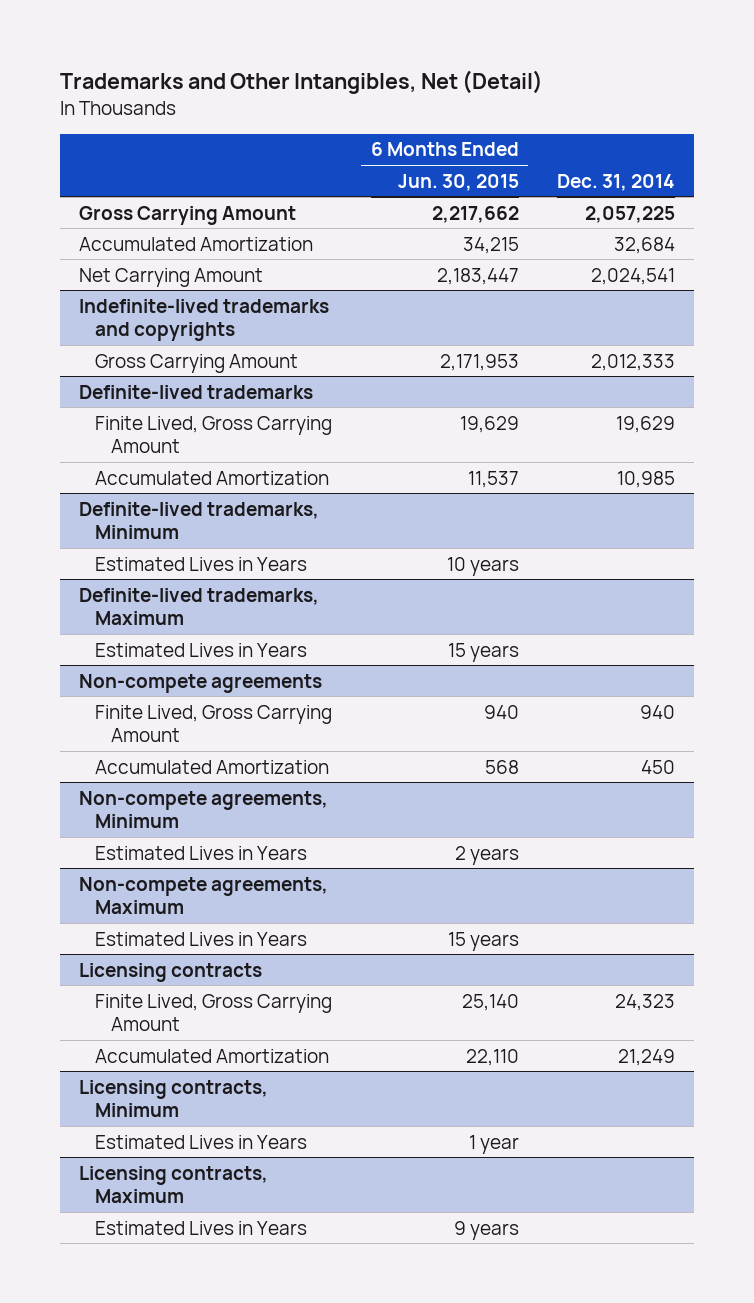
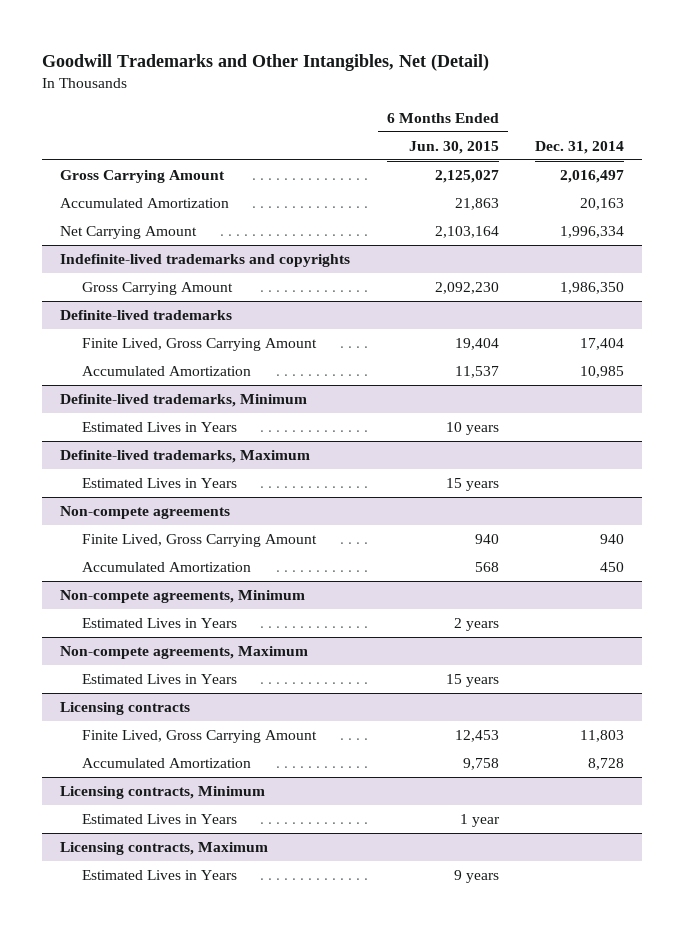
[60,70,544,95] Trademarks and Other Intangibles, Net (Detail) -> [42,53,490,71] Goodwill Trademarks and Other Intangibles, Net (Detail)
[431,205,519,223] 2,217,662 -> [434,170,499,184] 2,125,027
[585,205,676,223] 2,057,225 -> [559,170,624,184] 2,016,497
[462,236,519,254] 34,215 -> [454,198,499,211] 21,863
[614,236,676,254] 32,684 -> [579,198,624,211] 20,163
[436,267,519,285] 2,183,447 -> [434,226,499,239] 2,103,164
[591,267,676,285] 2,024,541 -> [559,226,624,239] 1,996,334
[439,353,519,371] 2,171,953 -> [434,282,499,295] 2,092,230
[591,353,676,371] 2,012,333 -> [559,282,624,295] 1,986,350
[459,415,519,433] 19,629 -> [454,338,499,351] 19,404
[616,415,676,433] 19,629 -> [579,338,624,351] 17,404
[461,993,519,1011] 25,140 -> [454,730,499,743] 12,453
[615,993,676,1011] 24,323 -> [579,730,624,743] 11,803
[465,1048,519,1066] 22,110 -> [462,758,499,771] 9,758
[618,1048,676,1066] 21,249 -> [587,758,624,771] 8,728

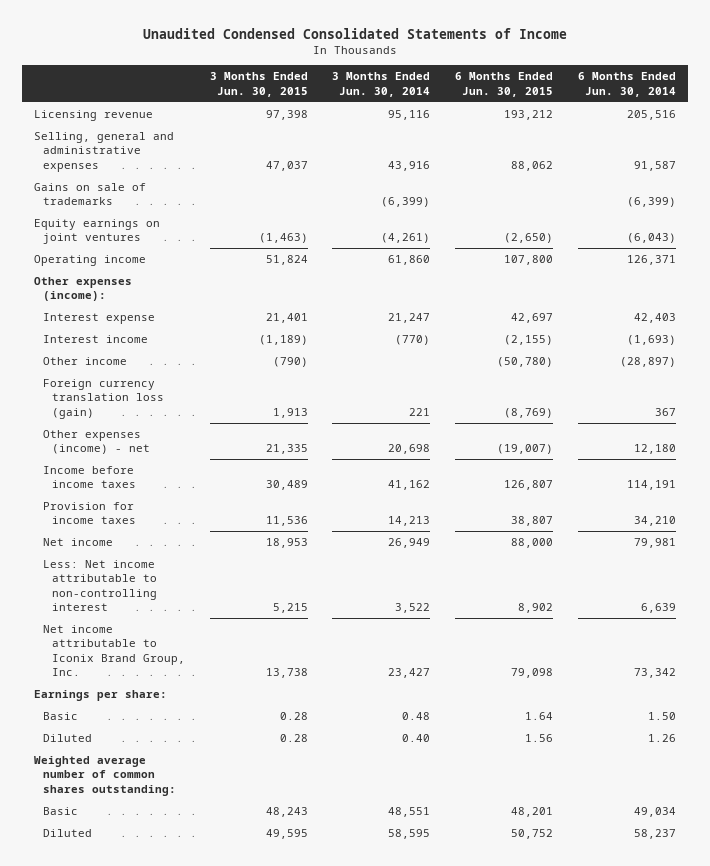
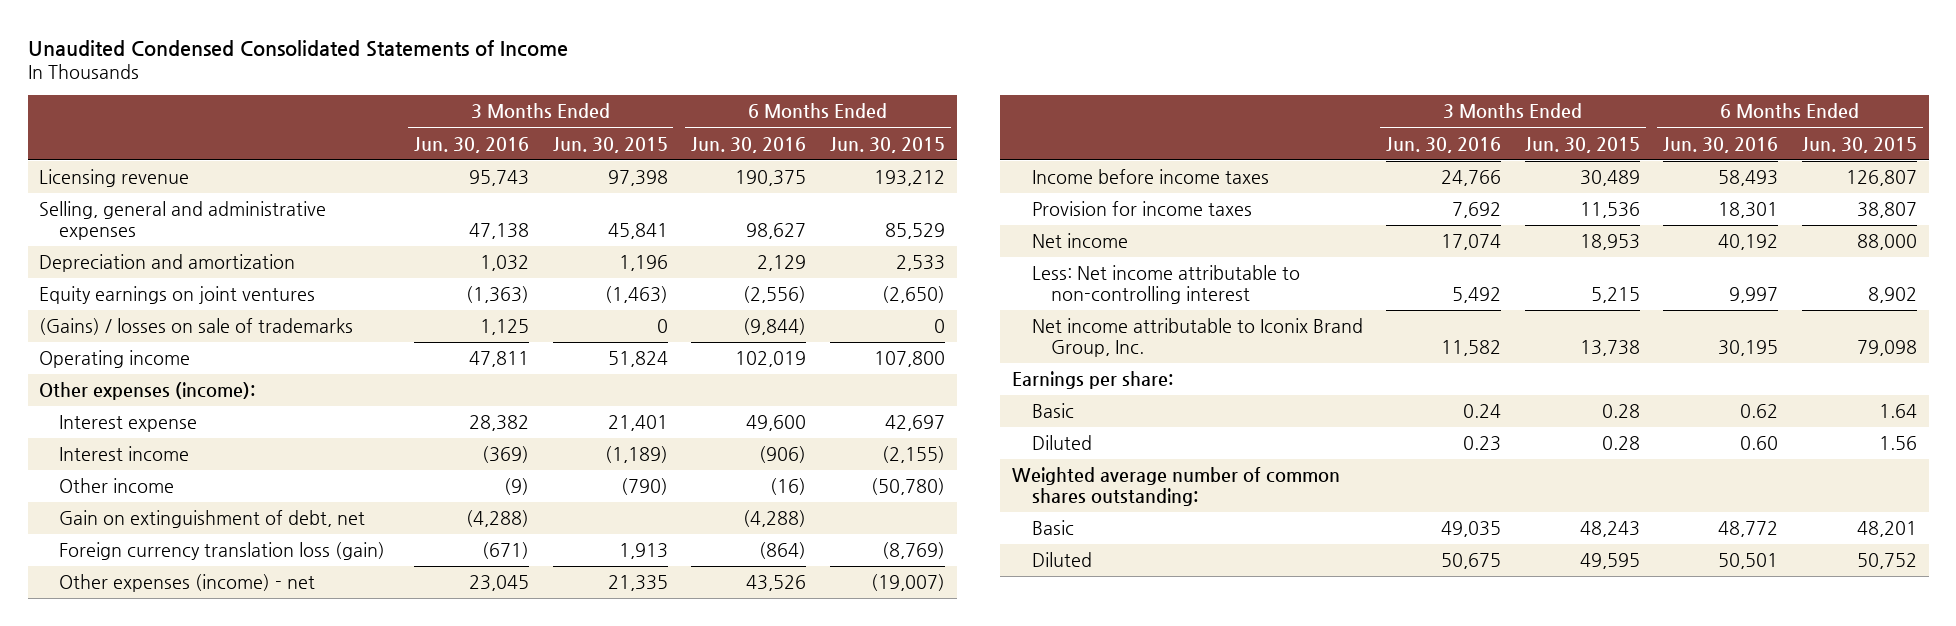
[332,72,431,97] 3 Months Ended Jun. 30, 2014 -> none
[577,72,676,97] 6 Months Ended Jun. 30, 2014 -> none
none -> [413,136,529,153] Jun. 30, 2016
none -> [691,136,807,153] Jun. 30, 2016
[34,182,147,206] Gains on sale of trademarks -> none
[265,160,308,171] 47,037 -> [607,222,668,239] 45,841
[510,160,553,171] 88,062 -> [884,222,945,239] 85,529
none -> [39,254,296,273] Depreciation and amortization
none -> [39,318,354,336] (Gains) / losses on sale of trademarks
none -> [59,510,366,529] Gain on extinguishment of debt, net

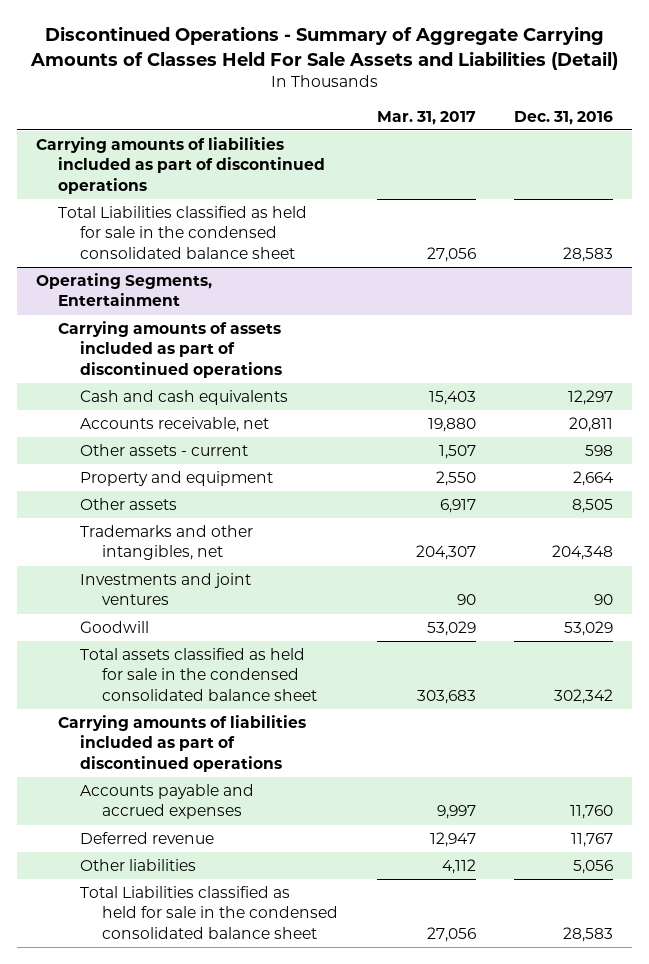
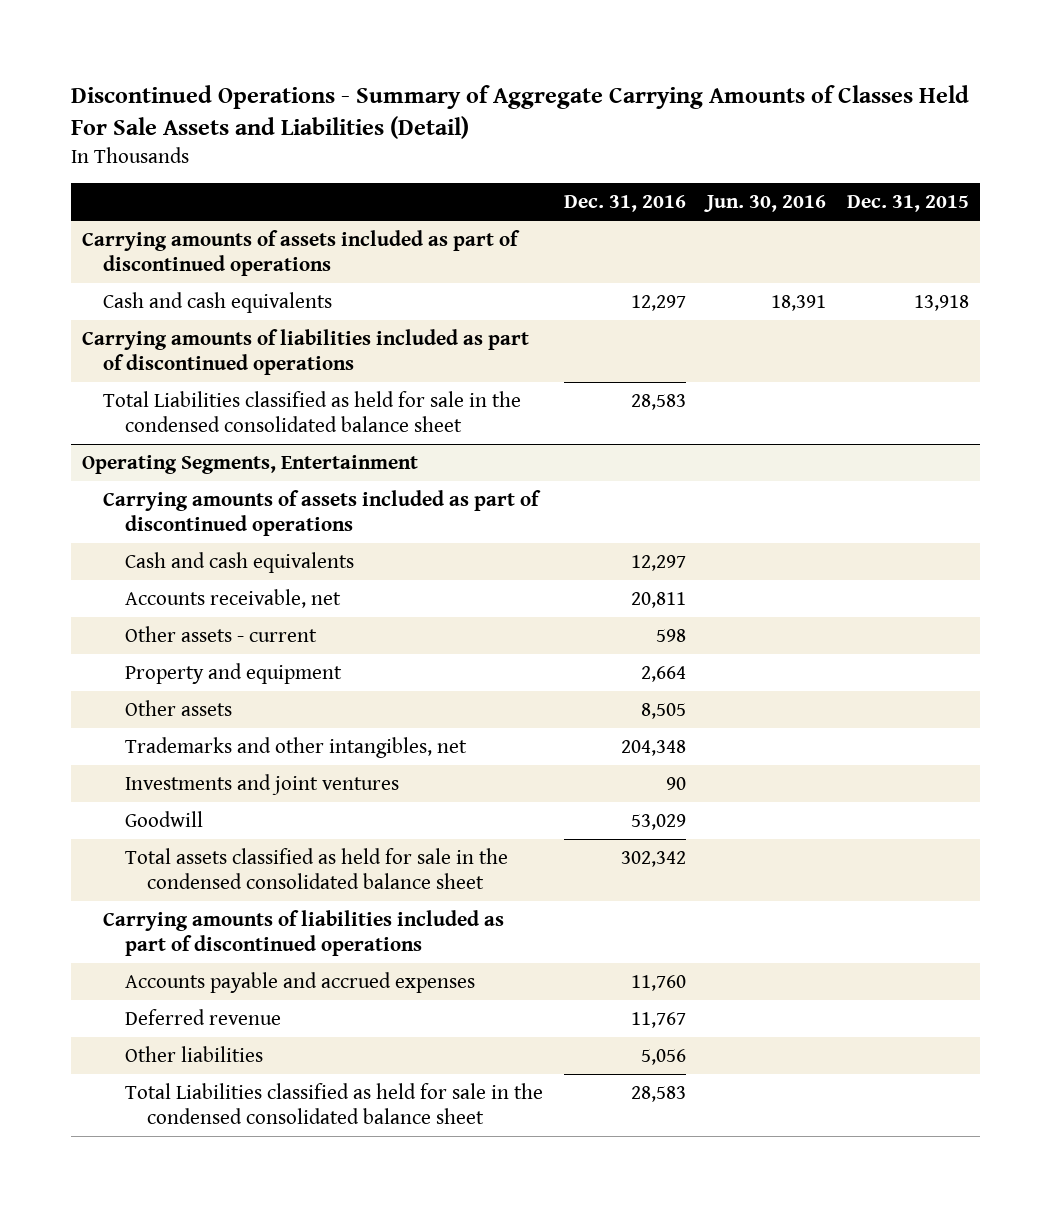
[376,110,476,125] Mar. 31, 2017 -> none
none -> [704,194,827,212] Jun. 30, 2016
none -> [847,194,970,212] Dec. 31, 2015
none -> [81,229,520,276] Carrying amounts of assets included as part of discontinued operations
none -> [103,291,333,313] Cash and cash equivalents

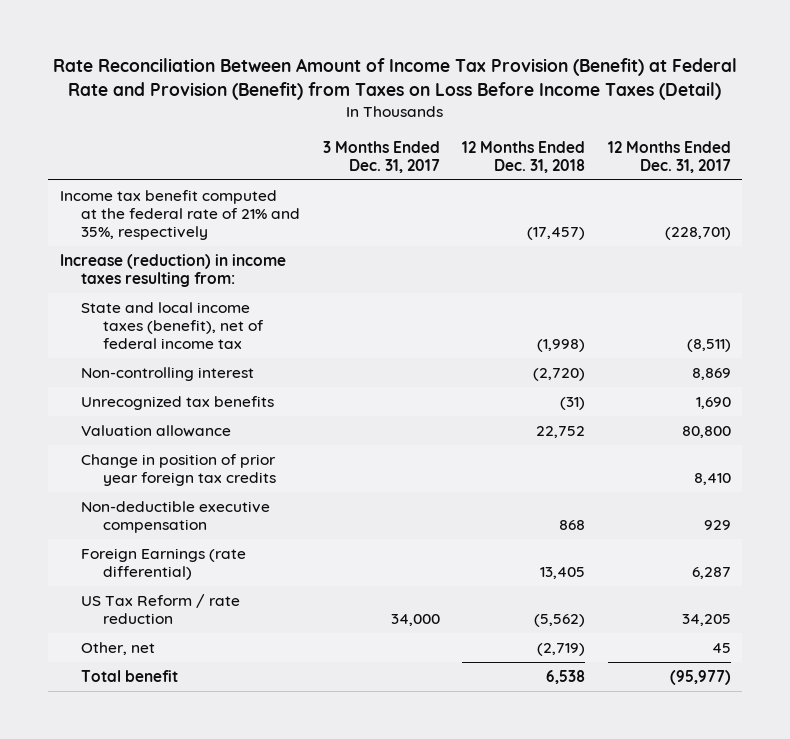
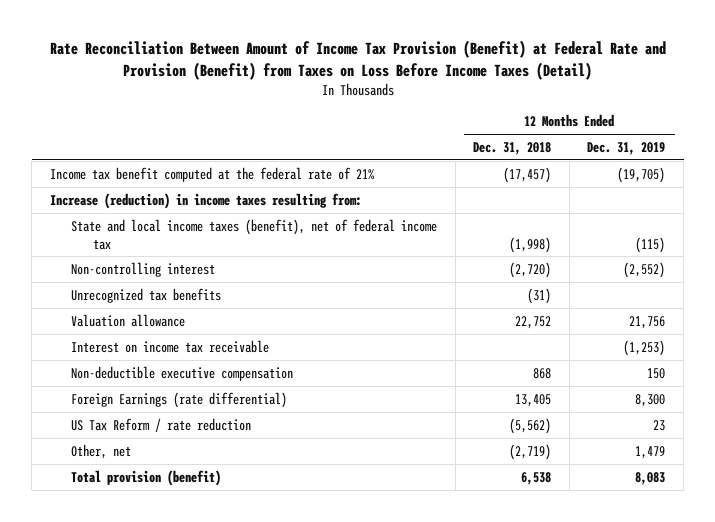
[322,140,440,173] 3 Months Ended Dec. 31, 2017 -> none
[607,140,731,173] 12 Months Ended Dec. 31, 2017 -> none
none -> [587,141,666,155] Dec. 31, 2019
[59,190,301,241] Income tax benefit computed at the federal rate of 21% and 35%, respectively -> [49,166,374,182] Income tax benefit computed at the federal rate of 21%
[81,454,277,487] Change in position of prior year foreign tax credits -> none
none -> [71,339,270,353] Interest on income tax receivable
[81,670,179,683] Total benefit -> [71,469,222,486] Total provision (benefit)

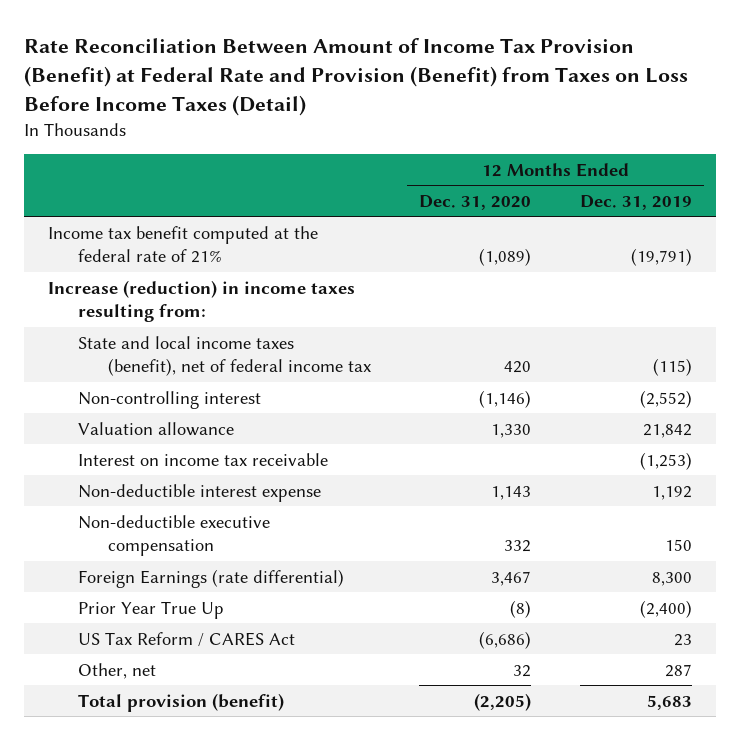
[473,141,552,155] Dec. 31, 2018 -> none
none -> [419,194,532,210] Dec. 31, 2020
[617,166,666,183] (19,705) -> [631,248,693,267] (19,791)
[71,287,222,303] Unrecognized tax benefits -> none
[629,315,666,329] 21,756 -> [643,423,693,438] 21,842
none -> [78,483,322,502] Non-deductible interest expense
[71,417,252,432] US Tax Reform / rate reduction -> none
none -> [78,600,225,619] Prior Year True Up
none -> [78,631,296,647] US Tax Reform / CARES Act
[635,445,666,459] 1,479 -> [665,663,693,677] 287
[635,471,666,485] 8,083 -> [647,694,693,710] 5,683

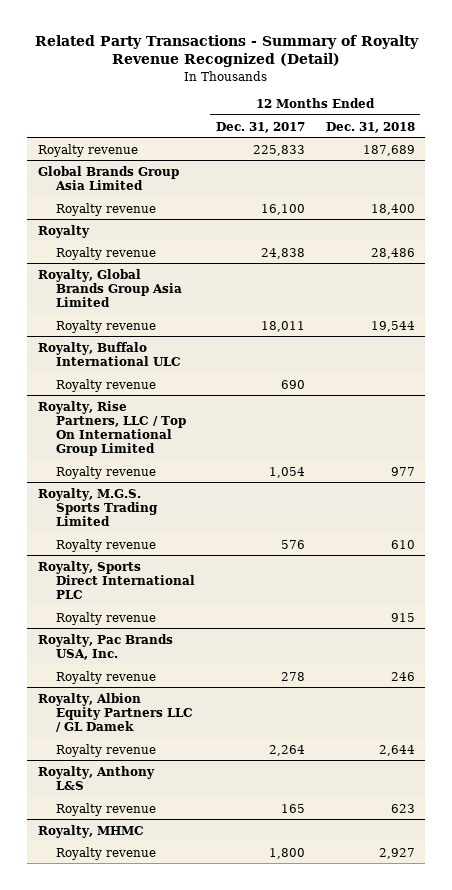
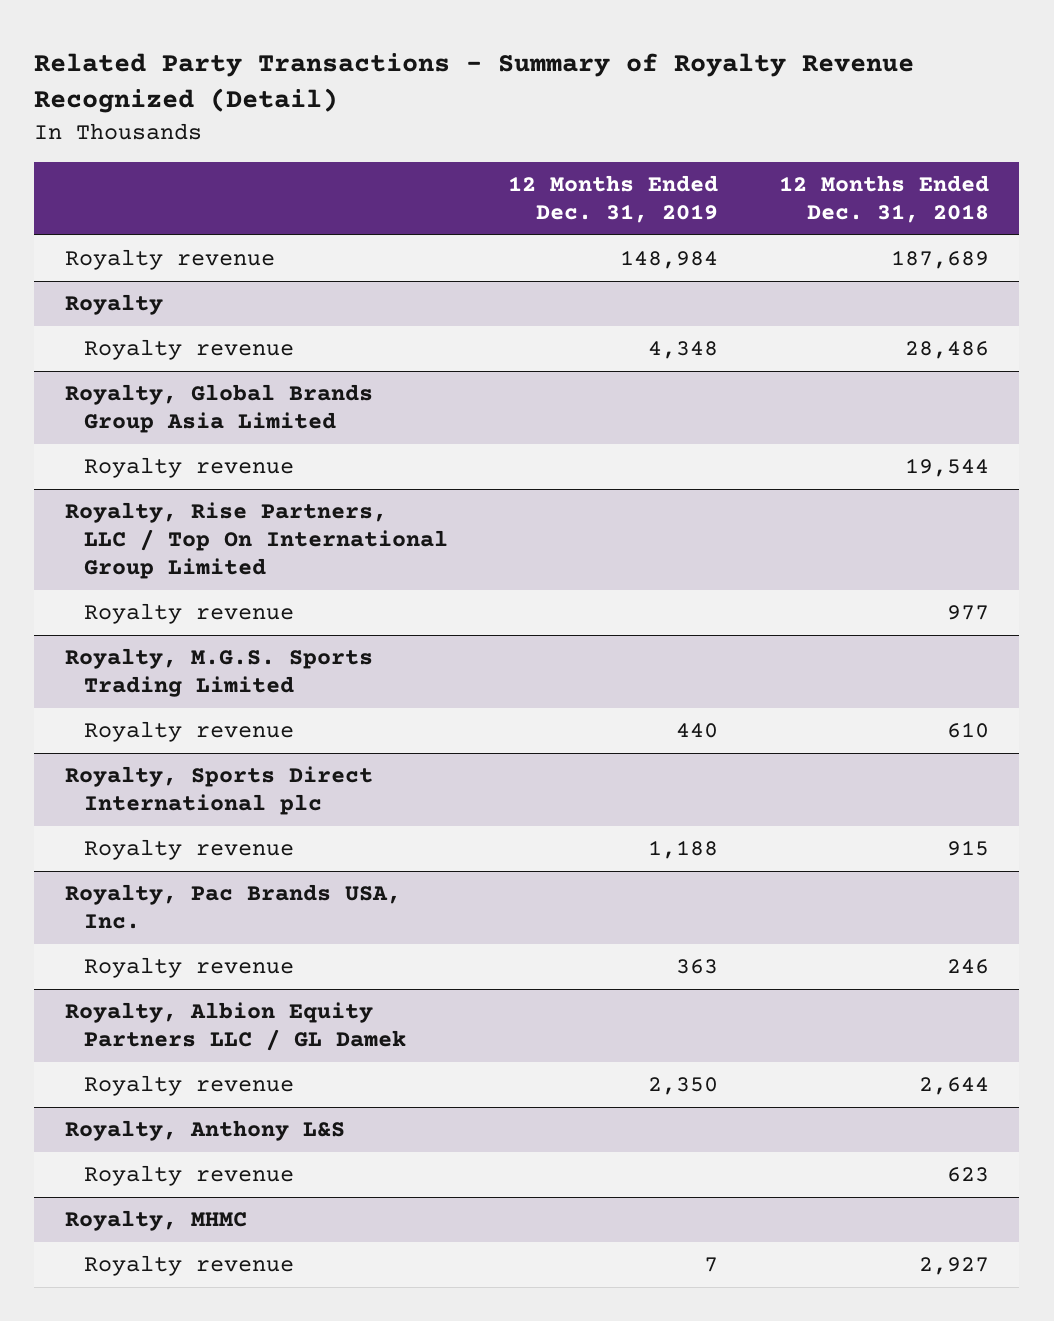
[215,121,305,133] Dec. 31, 2017 -> none
none -> [508,175,719,224] 12 Months Ended Dec. 31, 2019
[37,165,179,190] Global Brands Group Asia Limited -> none
[55,202,156,216] Royalty revenue -> none
[37,341,181,366] Royalty, Buffalo International ULC -> none
[55,378,156,392] Royalty revenue -> none
[37,560,195,600] Royalty, Sports Direct International PLC -> [64,766,373,816] Royalty, Sports Direct International plc

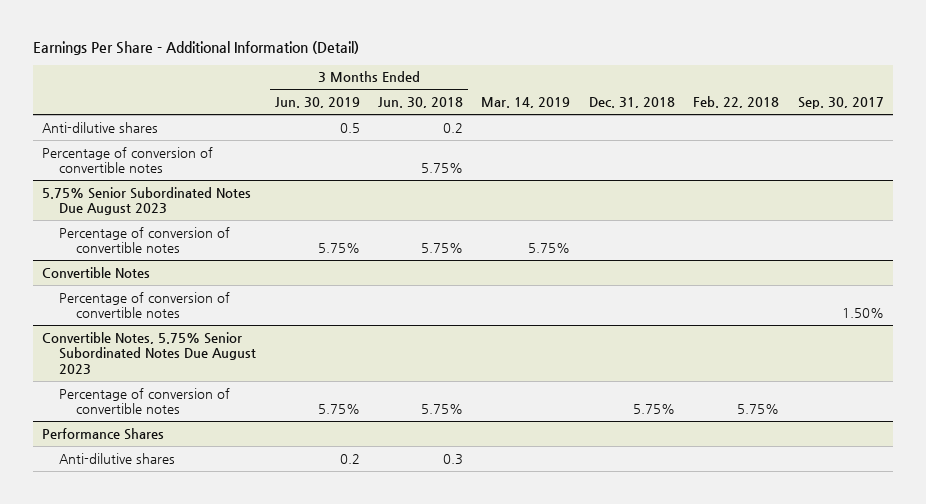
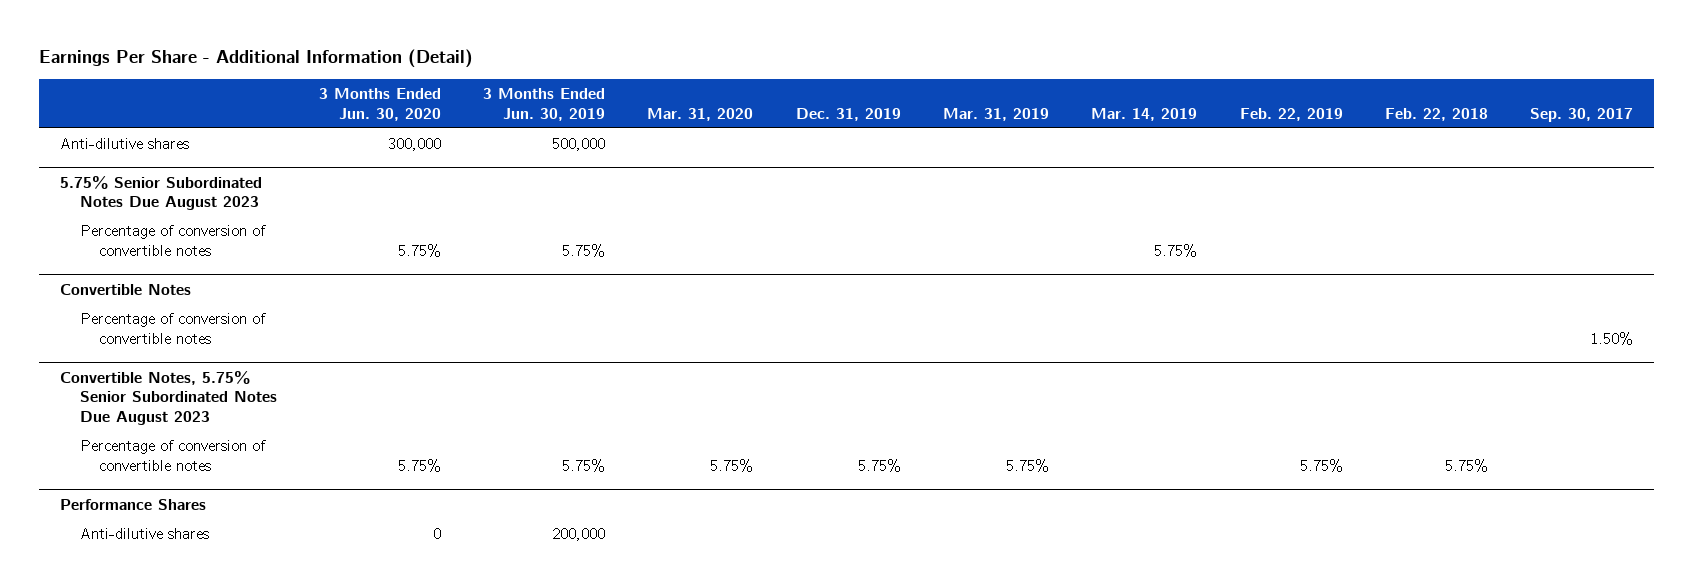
[378,97,464,109] Jun. 30, 2018 -> none
[588,97,675,109] Dec. 31, 2018 -> none
none -> [318,88,441,121] 3 Months Ended Jun. 30, 2020
none -> [647,107,754,121] Mar. 31, 2020
none -> [795,107,901,121] Dec. 31, 2019
none -> [943,107,1050,121] Mar. 31, 2019
none -> [1239,107,1343,121] Feb. 22, 2019
[42,146,214,174] Percentage of conversion of convertible notes -> none
[339,122,360,133] 0.5 -> [552,137,606,151] 500,000
[339,453,360,464] 0.2 -> [552,527,606,541] 200,000

